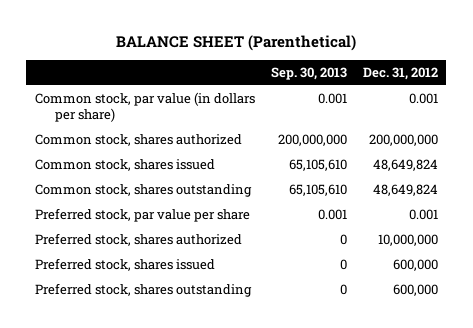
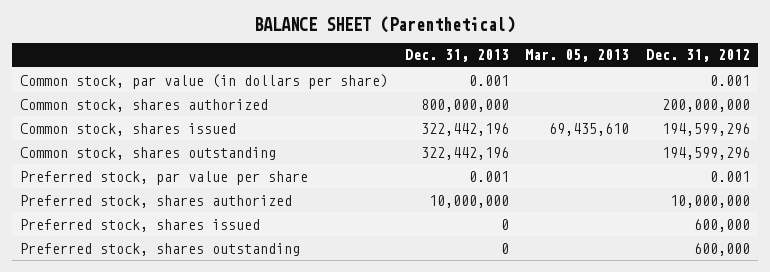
[270,66,347,80] Sep. 30, 2013 -> none
none -> [404,49,509,63] Dec. 31, 2013
none -> [525,49,630,63] Mar. 05, 2013
[373,159,439,172] 48,649,824 -> [661,122,750,136] 194,599,296
[373,184,439,197] 48,649,824 -> [661,146,750,160] 194,599,296

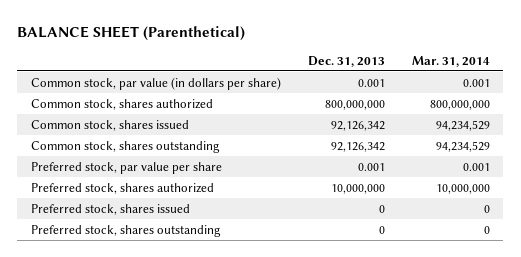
[525,49,630,63] Mar. 05, 2013 -> none
[645,49,750,63] Dec. 31, 2012 -> none
none -> [411,55,490,67] Mar. 31, 2014
[420,122,509,136] 322,442,196 -> [330,120,385,131] 92,126,342
[420,146,509,160] 322,442,196 -> [330,141,385,152] 92,126,342

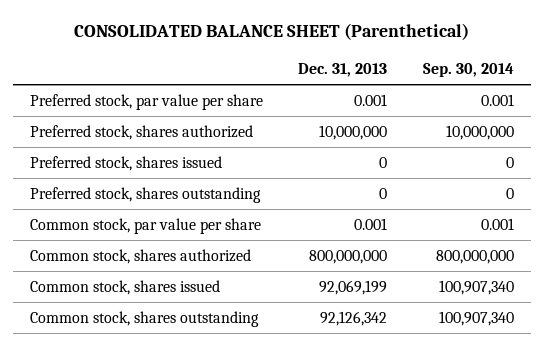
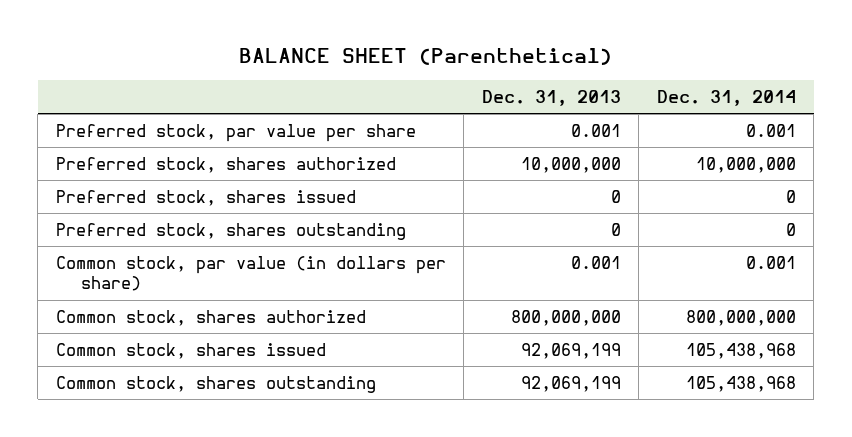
[73,23,469,41] CONSOLIDATED BALANCE SHEET (Parenthetical) -> [238,48,612,66] BALANCE SHEET (Parenthetical)
[422,63,514,78] Sep. 30, 2014 -> none
none -> [656,89,796,106] Dec. 31, 2014
[30,217,262,234] Common stock, par value per share -> [55,255,446,292] Common stock, par value (in dollars per share)
[320,310,388,326] 92,126,342 -> [520,375,621,392] 92,069,199

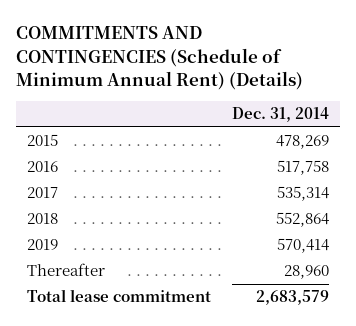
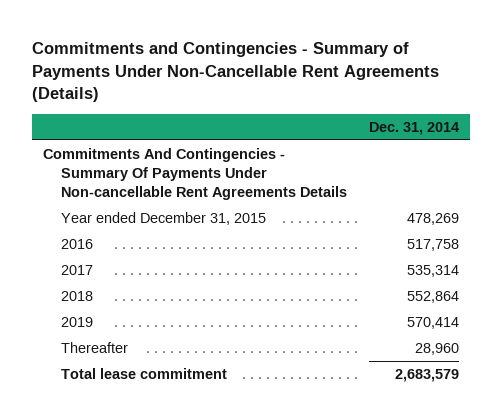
[16,26,304,90] COMMITMENTS AND CONTINGENCIES (Schedule of Minimum Annual Rent) (Details) -> [32,42,440,103] Commitments and Contingencies - Summary of Payments Under Non-Cancellable Rent Agreements (Details)
none -> [42,148,348,200] Commitments And Contingencies - Summary Of Payments Under Non-cancellable Rent Agreements Details
[26,134,58,147] 2015 -> [61,212,267,226] Year ended December 31, 2015

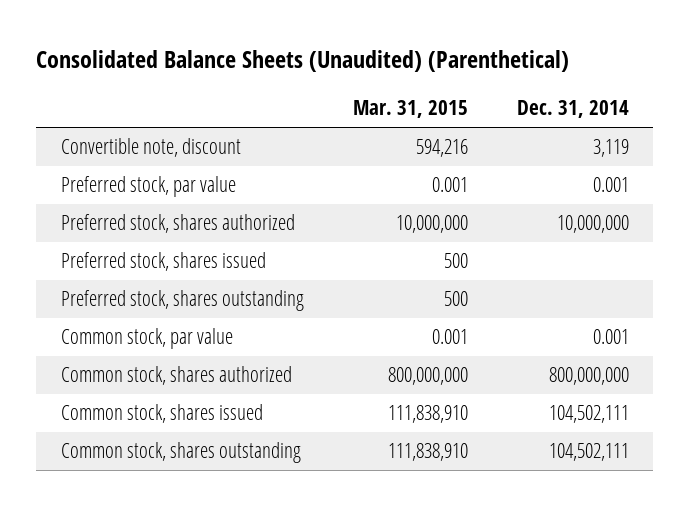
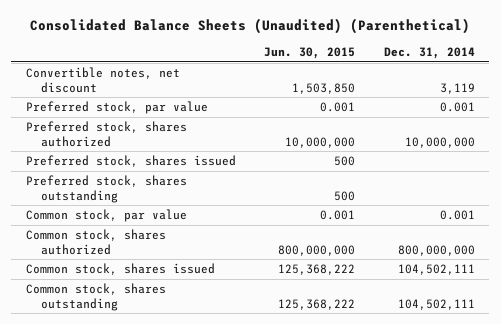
[352,100,468,119] Mar. 31, 2015 -> none
none -> [264,46,356,59] Jun. 30, 2015
[60,138,241,158] Convertible note, discount -> [25,67,180,93] Convertible notes, net discount

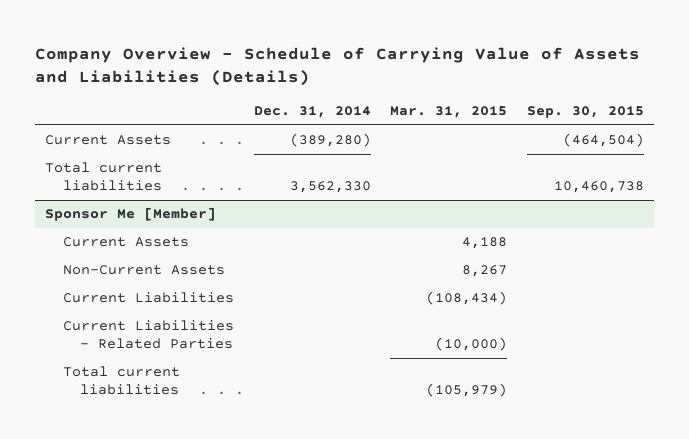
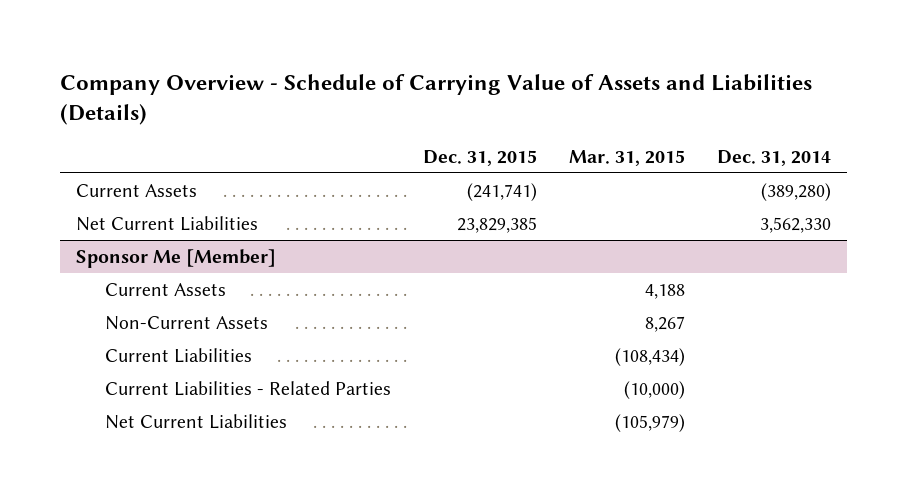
[527,106,645,119] Sep. 30, 2015 -> none
none -> [423,149,538,166] Dec. 31, 2015
[45,162,163,192] Total current liabilities -> [75,216,258,232] Net Current Liabilities
[62,366,180,396] Total current liabilities -> [105,414,288,430] Net Current Liabilities

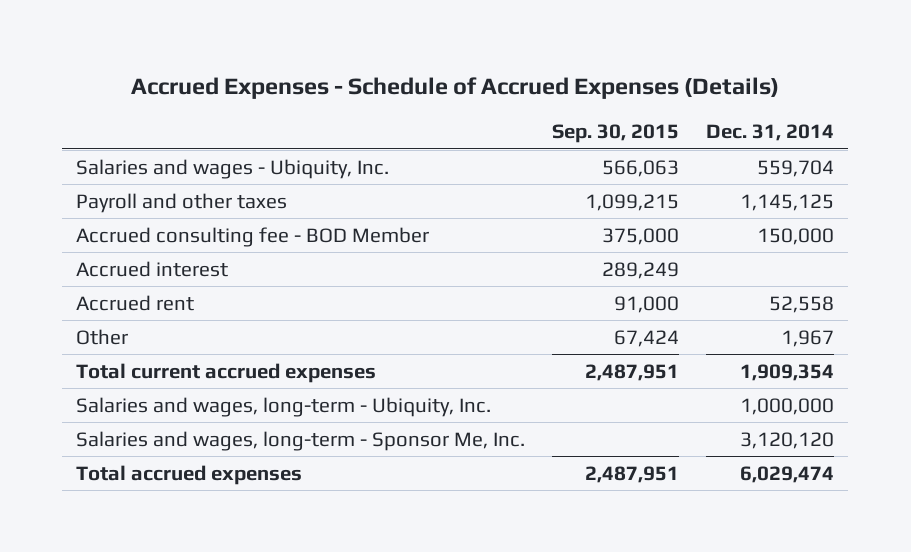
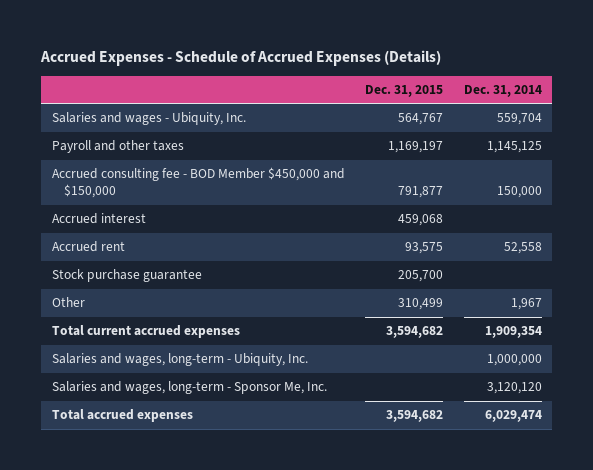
[552,124,680,144] Sep. 30, 2015 -> none
none -> [365,84,444,97] Dec. 31, 2015
[76,226,430,247] Accrued consulting fee - BOD Member -> [51,167,345,199] Accrued consulting fee - BOD Member $450,000 and $150,000
none -> [51,269,202,283] Stock purchase guarantee

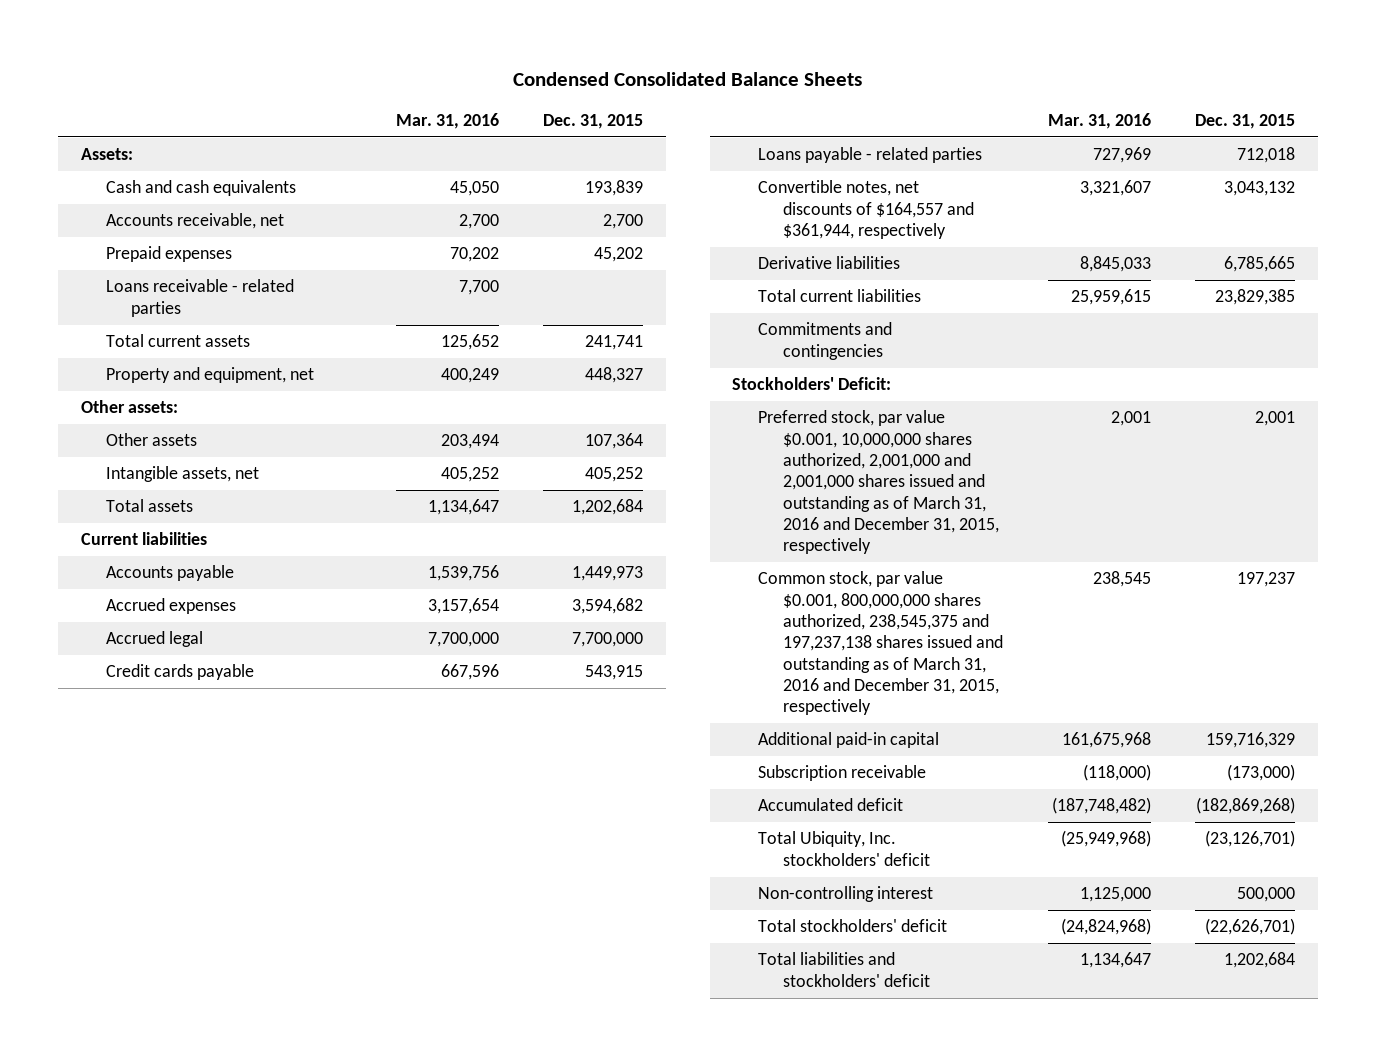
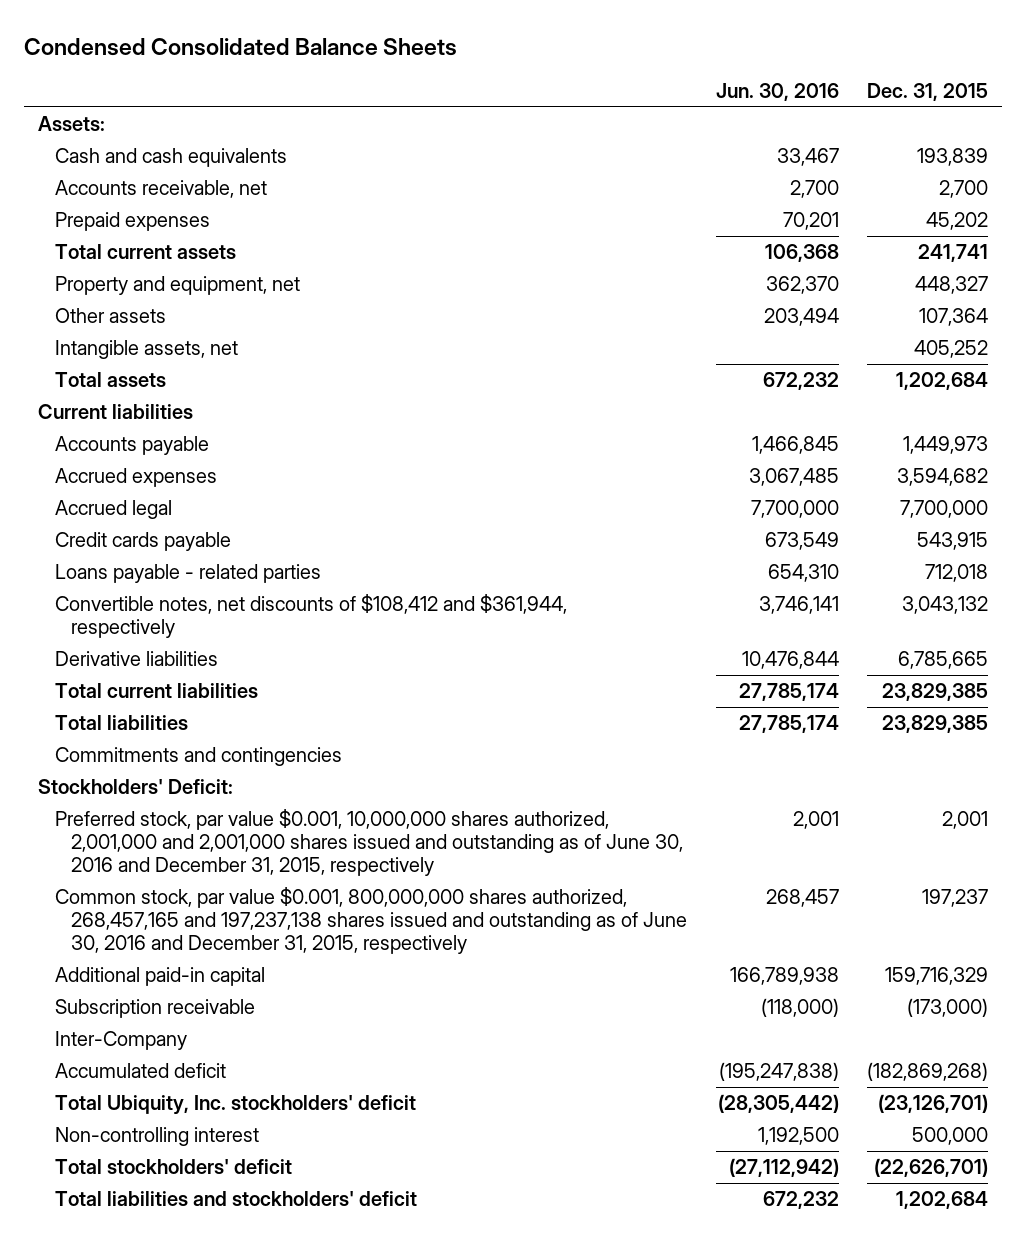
[395,112,499,129] Mar. 31, 2016 -> none
none -> [715,82,839,101] Jun. 30, 2016
[105,279,294,317] Loans receivable - related parties -> none
[80,400,178,414] Other assets: -> none
[757,180,974,240] Convertible notes, net discounts of $164,557 and $361,944, respectively -> [54,594,567,639] Convertible notes, net discounts of $108,412 and $361,944, respectively
none -> [54,715,188,731] Total liabilities
[757,410,999,555] Preferred stock, par value $0.001, 10,000,000 shares authorized, 2,001,000 and 2,001,000 shares issued and outstanding as of March 31, 2016 and December 31, 2015, respectively -> [54,809,684,876] Preferred stock, par value $0.001, 10,000,000 shares authorized, 2,001,000 and 2,001,000 shares issued and outstanding as of June 30, 2016 and December 31, 2015, respectively
[757,571,1003,716] Common stock, par value $0.001, 800,000,000 shares authorized, 238,545,375 and 197,237,138 shares issued and outstanding as of March 31, 2016 and December 31, 2015, respectively -> [54,887,688,954] Common stock, par value $0.001, 800,000,000 shares authorized, 268,457,165 and 197,237,138 shares issued and outstanding as of June 30, 2016 and December 31, 2015, respectively
none -> [54,1031,187,1051] Inter-Company

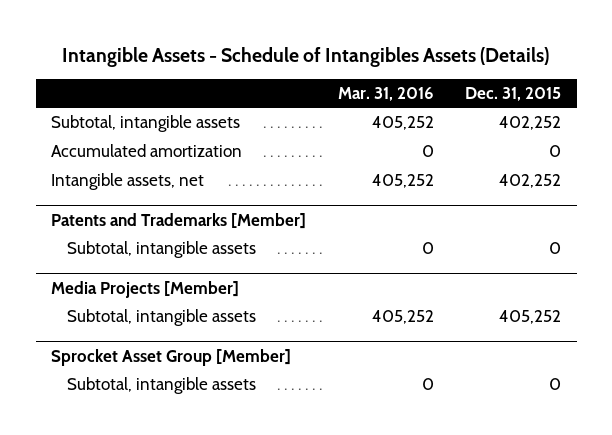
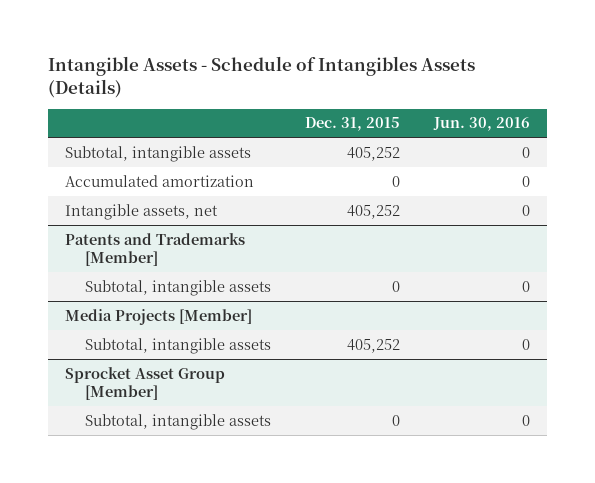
[337,87,434,102] Mar. 31, 2016 -> none
none -> [432,117,530,132] Jun. 30, 2016
[498,116,561,131] 402,252 -> [346,146,400,161] 405,252
[498,174,561,189] 402,252 -> [346,204,400,219] 405,252

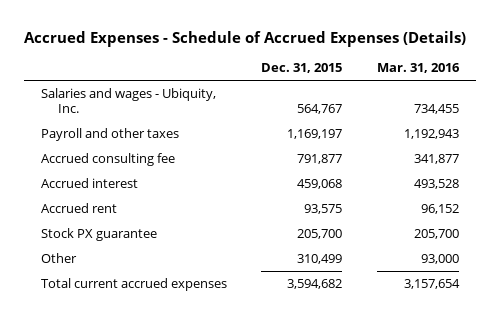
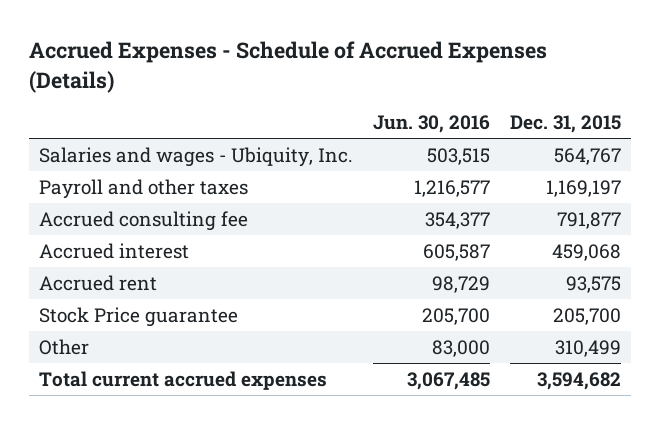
[377,63,461,74] Mar. 31, 2016 -> none
none -> [372,115,490,134] Jun. 30, 2016
[40,227,157,241] Stock PX guarantee -> [39,306,239,327] Stock Price guarantee

